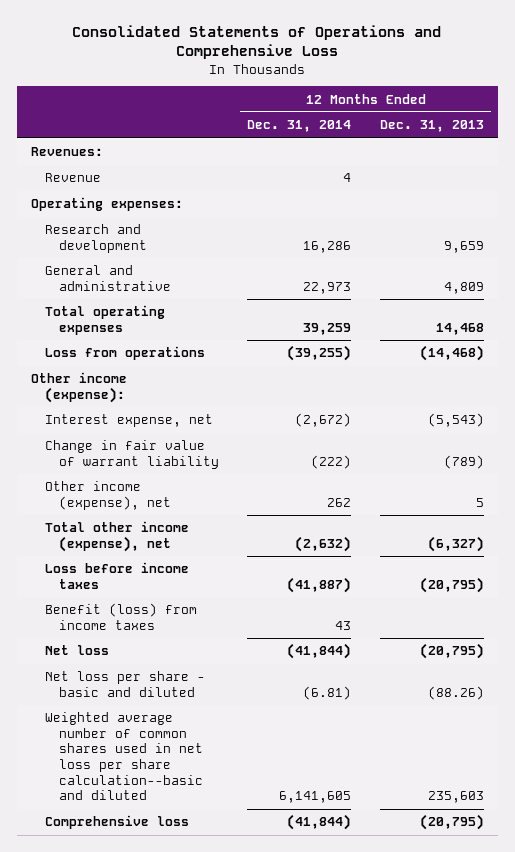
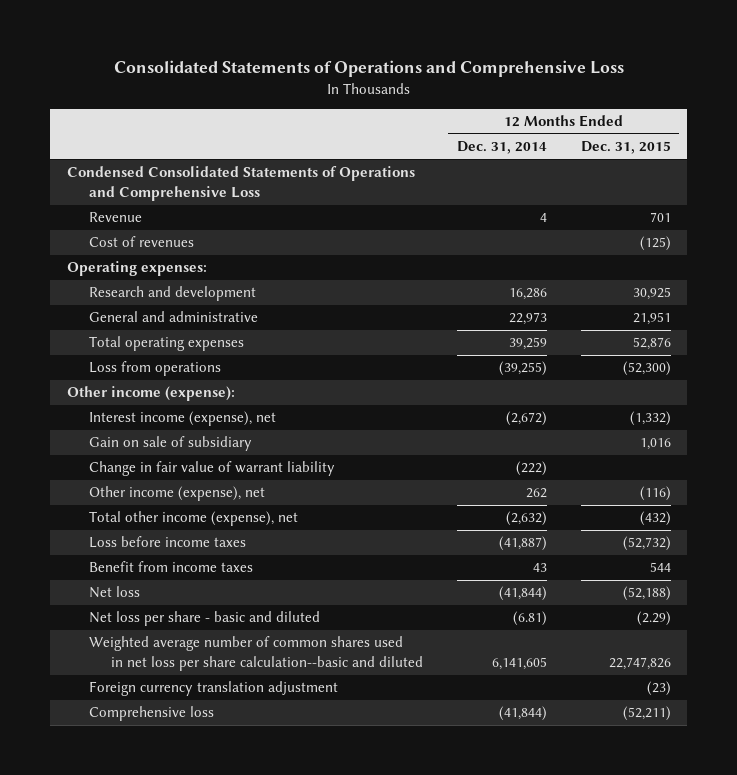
[379,120,484,133] Dec. 31, 2013 -> none
none -> [580,141,671,155] Dec. 31, 2015
[31,147,104,157] Revenues: -> none
none -> [66,166,415,201] Condensed Consolidated Statements of Operations and Comprehensive Loss
none -> [88,236,194,248] Cost of revenues
[45,414,214,428] Interest expense, net -> [88,411,276,427] Interest income (expense), net
none -> [88,436,252,452] Gain on sale of subsidiary
[45,603,198,630] Benefit (loss) from income taxes -> [88,561,253,573] Benefit from income taxes
none -> [88,681,338,697] Foreign currency translation adjustment

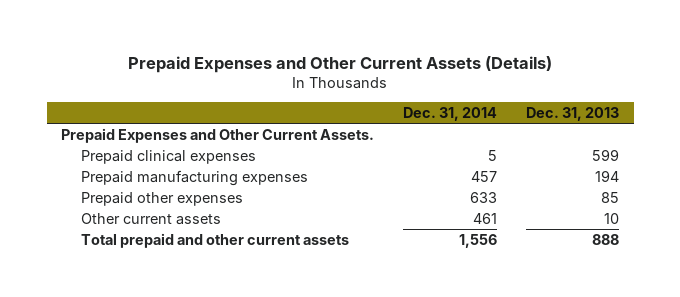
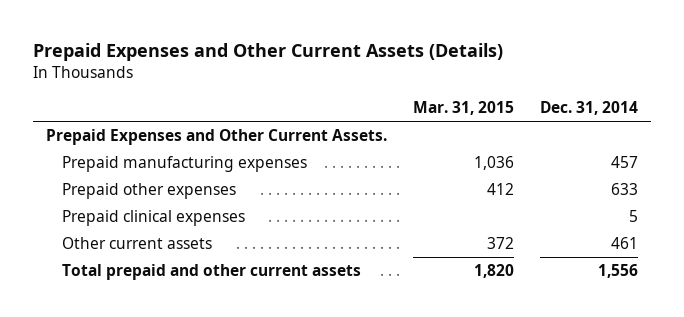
[526,107,620,122] Dec. 31, 2013 -> none
none -> [413,101,515,116] Mar. 31, 2015
[80,149,256,164] Prepaid clinical expenses -> [61,210,245,227] Prepaid clinical expenses

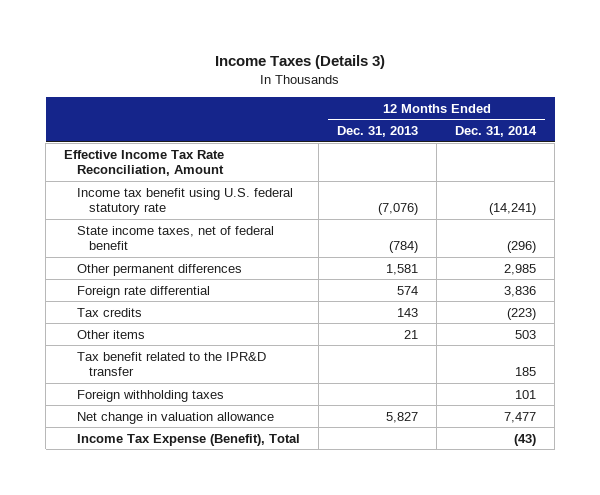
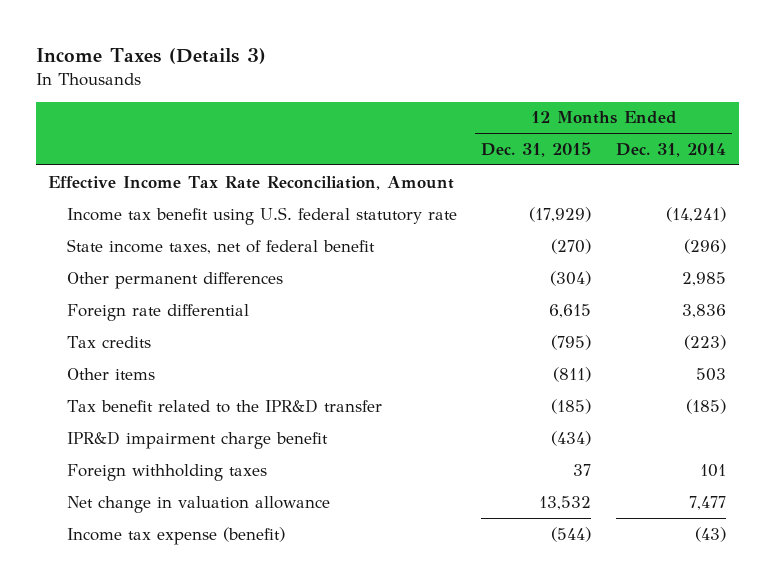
[337,126,419,138] Dec. 31, 2013 -> none
none -> [481,141,592,157] Dec. 31, 2015
[515,367,537,377] 185 -> [686,398,727,414] (185)
none -> [66,430,328,449] IPR&D impairment charge benefit
[76,433,300,446] Income Tax Expense (Benefit), Total -> [66,526,285,545] Income tax expense (benefit)

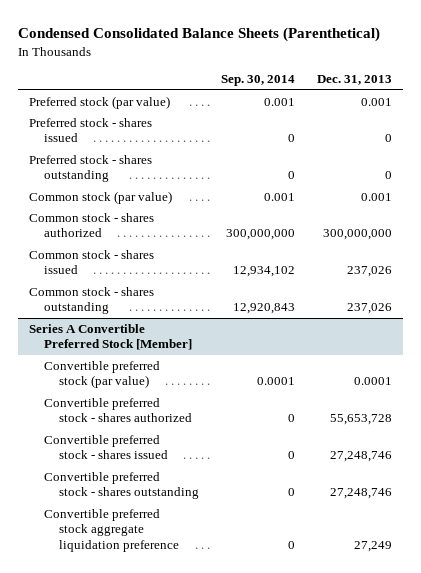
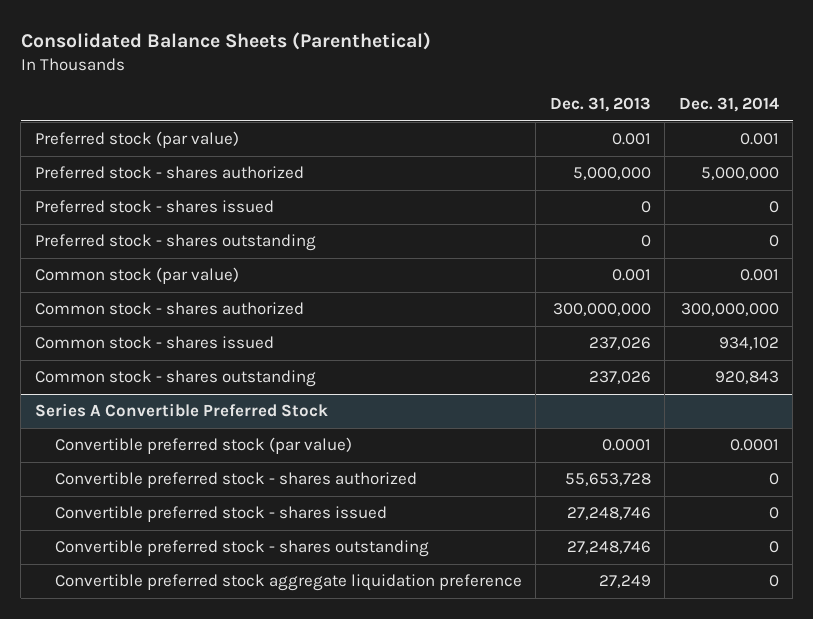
[18,27,381,43] Condensed Consolidated Balance Sheets (Parenthetical) -> [20,32,431,51] Consolidated Balance Sheets (Parenthetical)
[221,75,296,87] Sep. 30, 2014 -> none
none -> [678,97,779,113] Dec. 31, 2014
none -> [34,166,304,180] Preferred stock - shares authorized
[29,323,193,351] Series A Convertible Preferred Stock [Member] -> [34,403,328,418] Series A Convertible Preferred Stock

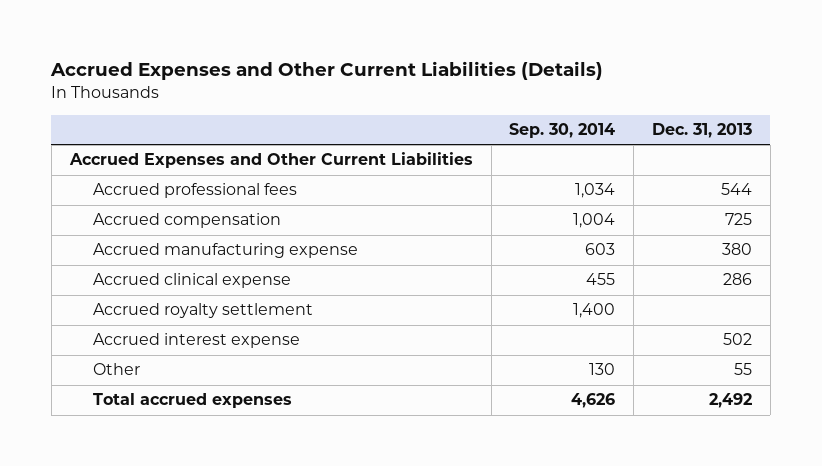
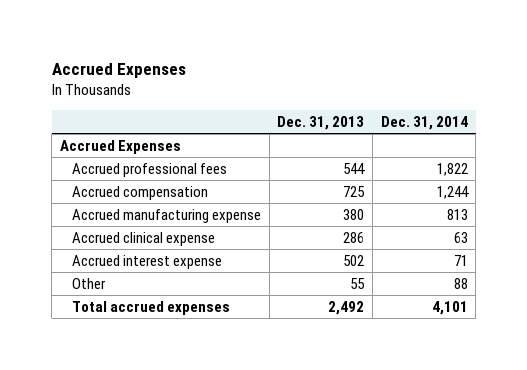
[50,61,604,81] Accrued Expenses and Other Current Liabilities (Details) -> [51,62,186,78] Accrued Expenses
[509,123,616,139] Sep. 30, 2014 -> none
none -> [380,116,468,131] Dec. 31, 2014
[68,152,473,169] Accrued Expenses and Other Current Liabilities -> [59,139,181,154] Accrued Expenses
[93,303,314,319] Accrued royalty settlement -> none

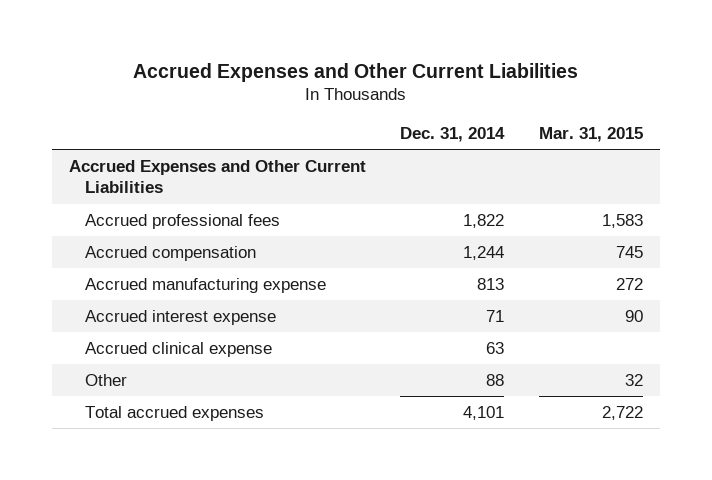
[51,62,186,78] Accrued Expenses -> [132,62,578,82] Accrued Expenses and Other Current Liabilities
[277,116,365,131] Dec. 31, 2013 -> none
none -> [538,127,643,143] Mar. 31, 2015
[59,139,181,154] Accrued Expenses -> [68,159,366,194] Accrued Expenses and Other Current Liabilities
[72,231,216,246] Accrued clinical expense -> [85,341,273,357] Accrued clinical expense

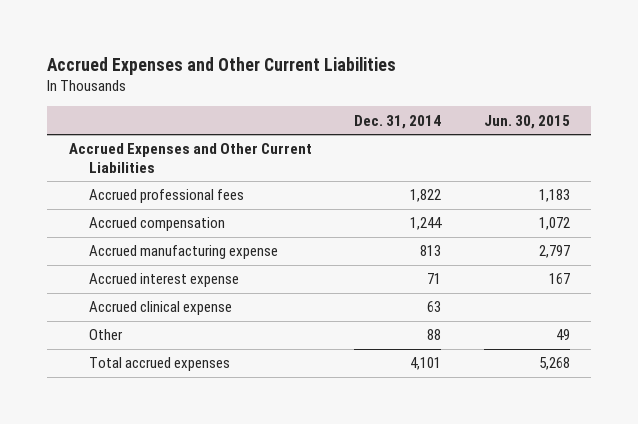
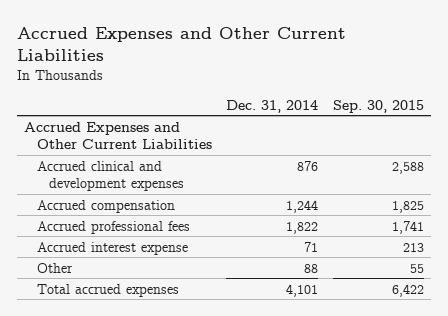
[483,114,570,129] Jun. 30, 2015 -> none
none -> [332,99,424,113] Sep. 30, 2015
none -> [36,160,184,192] Accrued clinical and development expenses
[89,245,279,260] Accrued manufacturing expense -> none
[89,189,245,204] Accrued professional fees -> [36,220,190,234] Accrued professional fees
[89,301,233,316] Accrued clinical expense -> none

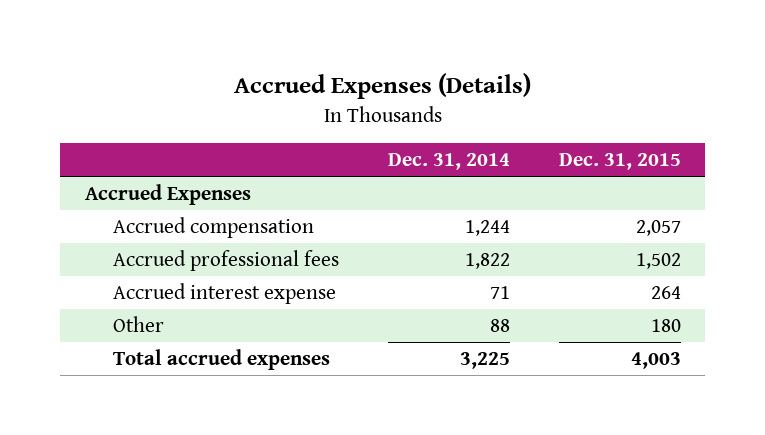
[17,26,347,61] Accrued Expenses and Other Current Liabilities -> [233,73,531,100] Accrued Expenses (Details)
[332,99,424,113] Sep. 30, 2015 -> none
none -> [558,153,681,171] Dec. 31, 2015
[36,160,184,192] Accrued clinical and development expenses -> none
[24,121,212,150] Accrued Expenses and Other Current Liabilities -> [84,184,251,206] Accrued Expenses
[286,283,319,297] 4,101 -> [459,352,510,370] 3,225

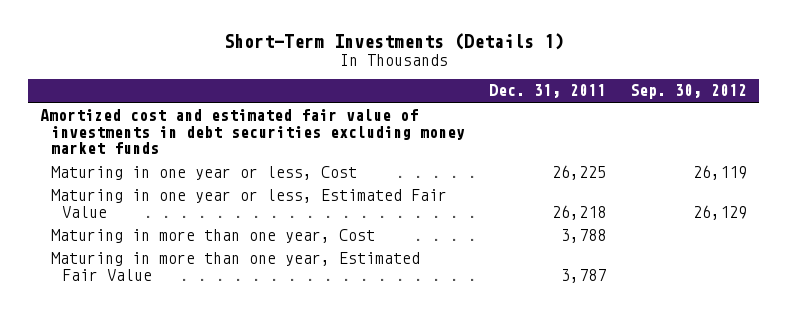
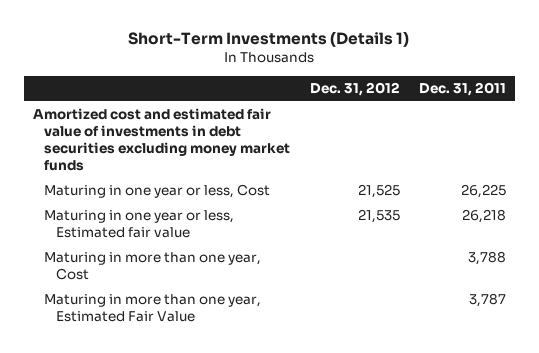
[630,84,748,100] Sep. 30, 2012 -> none
none -> [309,81,400,96] Dec. 31, 2012
[51,188,448,218] Maturing in one year or less, Estimated Fair Value -> [44,210,235,239] Maturing in one year or less, Estimated fair value

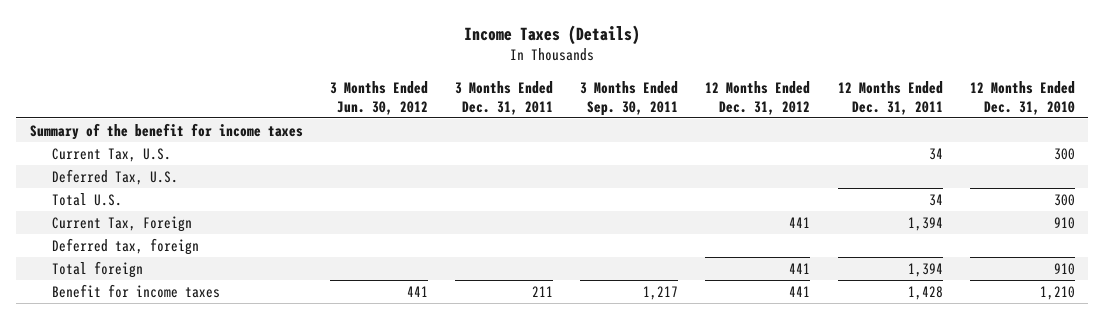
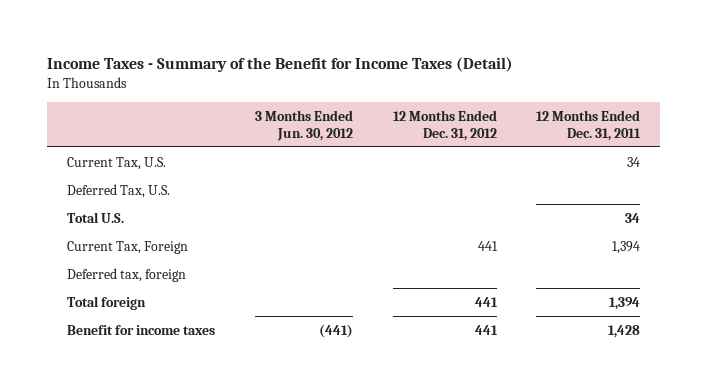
[464,24,641,45] Income Taxes (Details) -> [47,56,514,72] Income Taxes - Summary of the Benefit for Income Taxes (Detail)
[455,80,554,115] 3 Months Ended Dec. 31, 2011 -> none
[580,80,679,116] 3 Months Ended Sep. 30, 2011 -> none
[969,80,1075,115] 12 Months Ended Dec. 31, 2010 -> none
[29,123,303,141] Summary of the benefit for income taxes -> none
[406,286,428,298] 441 -> [318,323,353,338] (441)

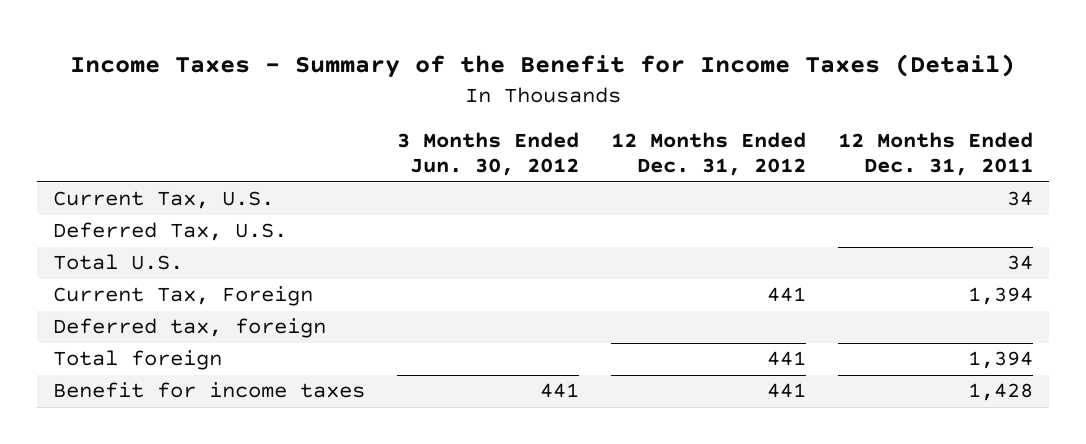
[318,323,353,338] (441) -> [540,383,580,399] 441

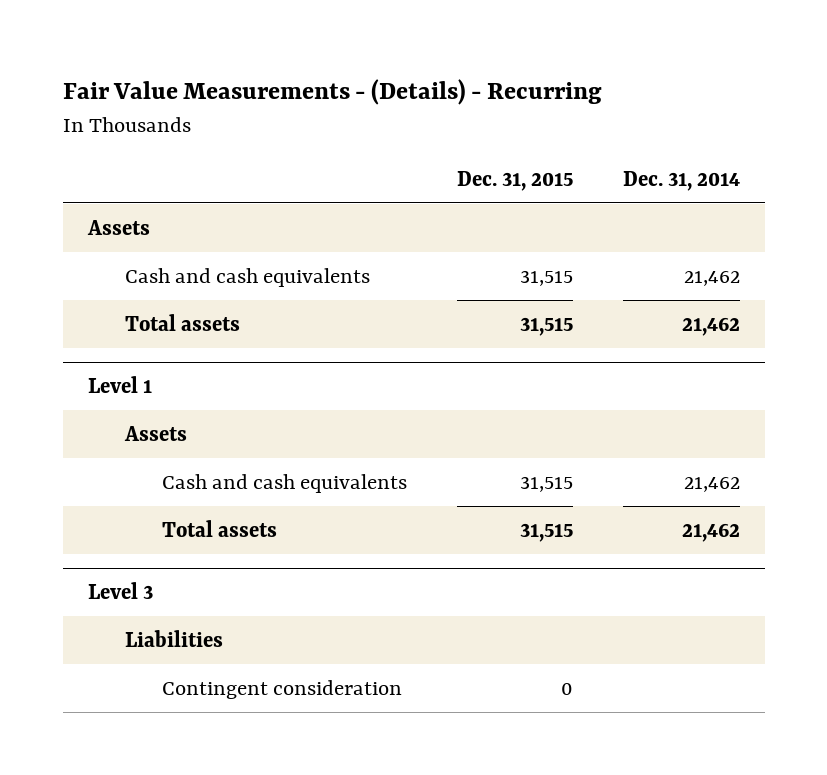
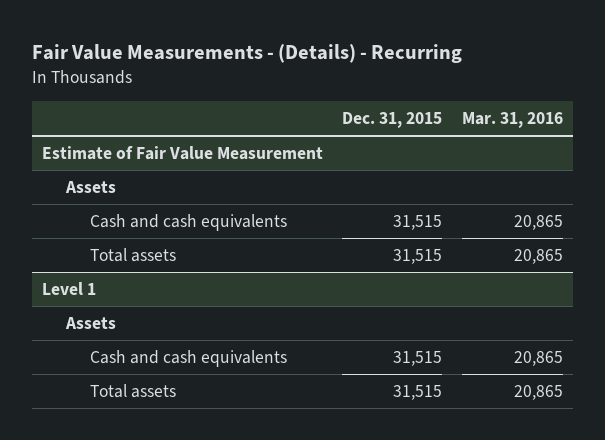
[622,170,740,191] Dec. 31, 2014 -> none
none -> [461,111,563,128] Mar. 31, 2016
none -> [41,146,323,161] Estimate of Fair Value Measurement
[87,582,153,600] Level 3 -> none
[124,629,223,647] Liabilities -> none
[162,679,403,699] Contingent consideration -> none

